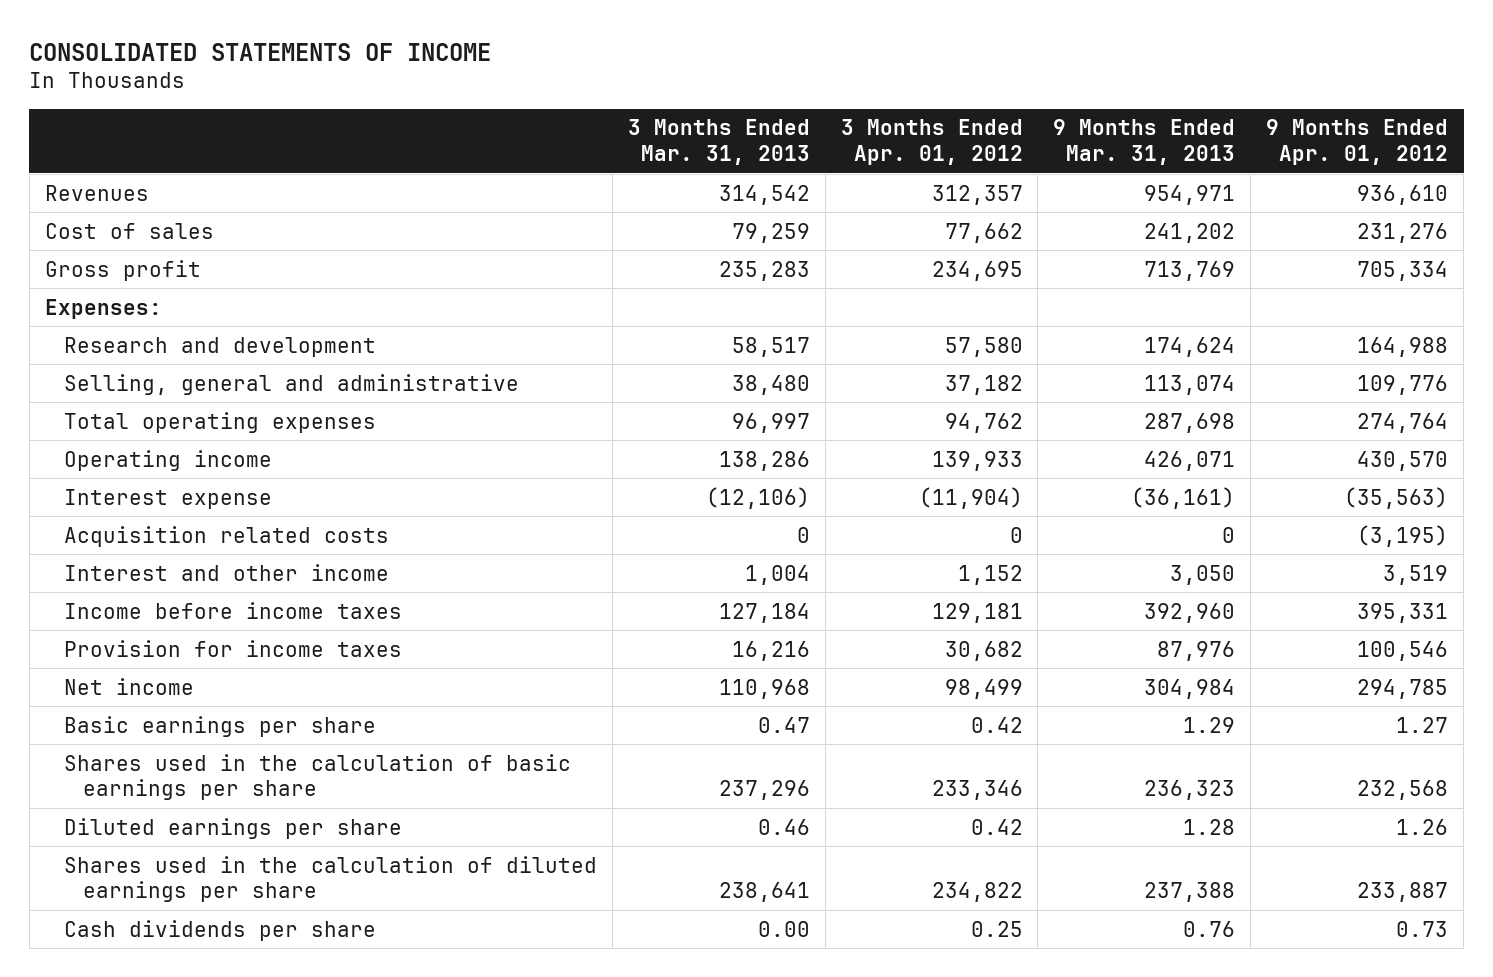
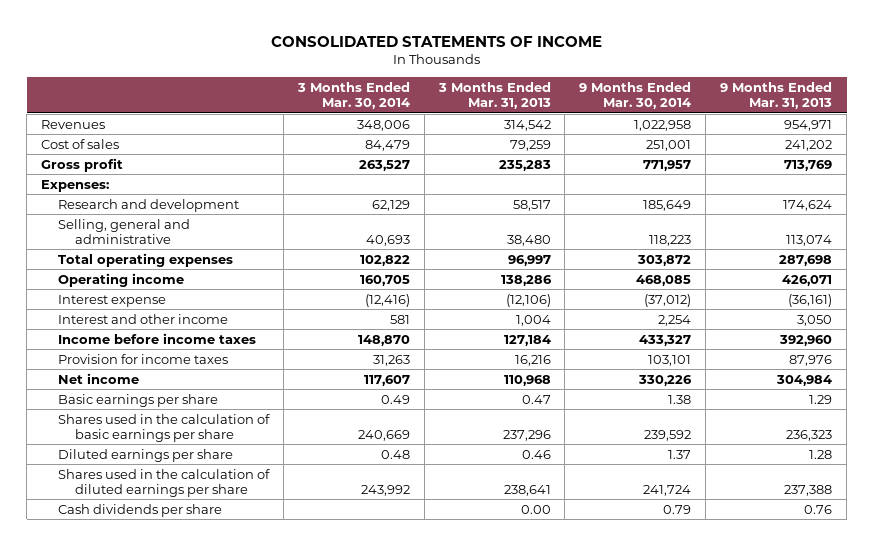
[840,119,1023,165] 3 Months Ended Apr. 01, 2012 -> none
[1266,119,1449,165] 9 Months Ended Apr. 01, 2012 -> none
none -> [296,81,410,110] 3 Months Ended Mar. 30, 2014
none -> [579,81,692,110] 9 Months Ended Mar. 30, 2014
[63,525,389,547] Acquisition related costs -> none

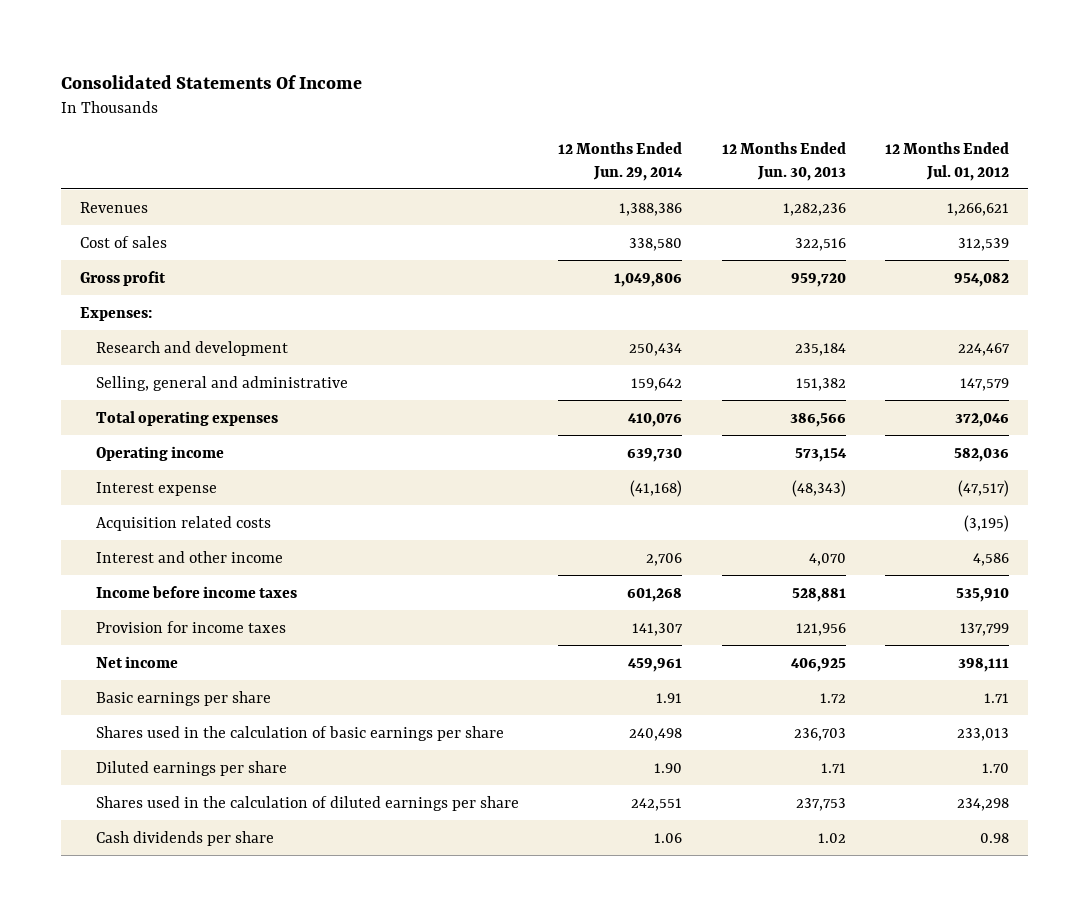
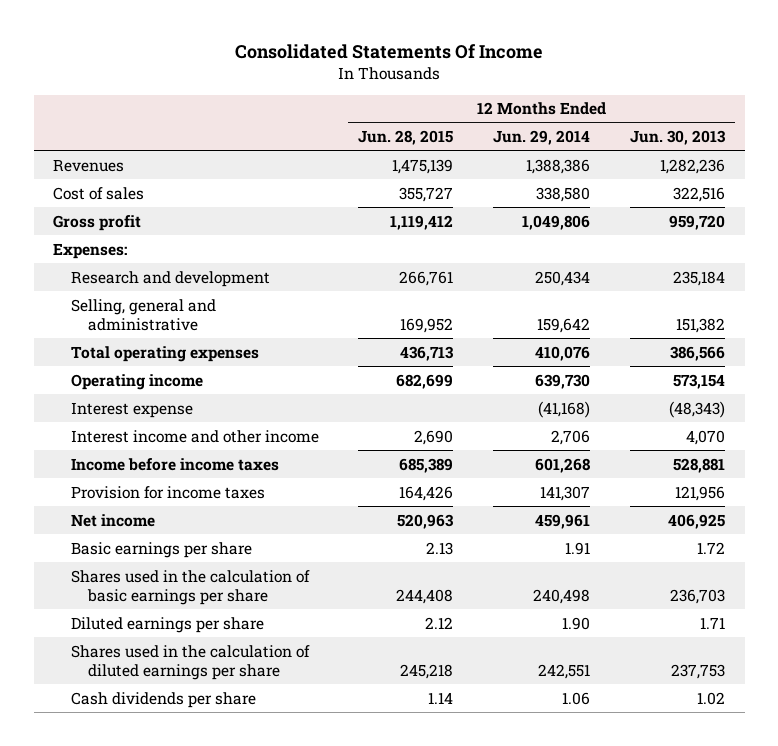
[884,141,1009,181] 12 Months Ended Jul. 01, 2012 -> none
none -> [358,130,454,146] Jun. 28, 2015
[96,515,272,531] Acquisition related costs -> none
[96,550,284,563] Interest and other income -> [70,429,319,443] Interest income and other income

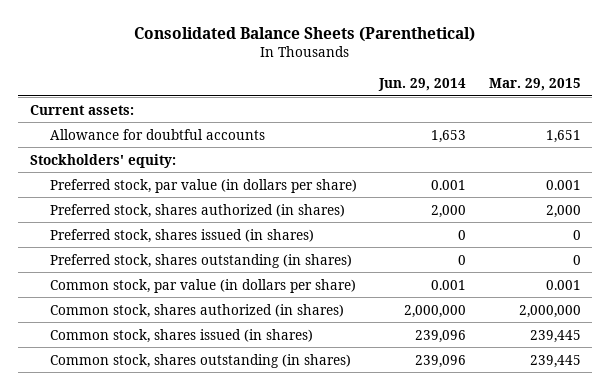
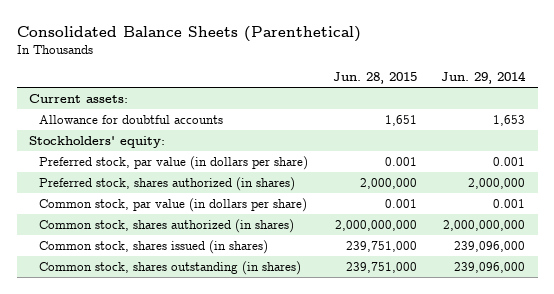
[488,77,581,91] Mar. 29, 2015 -> none
none -> [332,72,417,85] Jun. 28, 2015
[50,228,315,243] Preferred stock, shares issued (in shares) -> none
[50,253,353,268] Preferred stock, shares outstanding (in shares) -> none
[431,204,467,218] 2,000 -> [468,177,526,189] 2,000,000
[404,304,467,318] 2,000,000 -> [443,219,526,231] 2,000,000,000
[415,329,467,343] 239,096 -> [454,240,526,252] 239,096,000
[415,354,467,368] 239,096 -> [454,261,526,273] 239,096,000

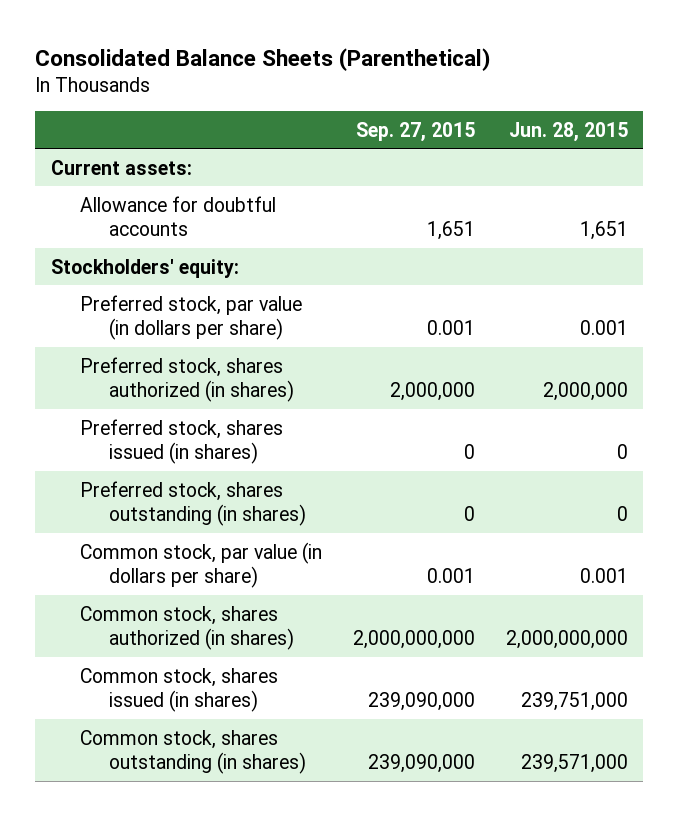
[441,71,527,85] Jun. 29, 2014 -> none
none -> [355,121,475,142] Sep. 27, 2015
none -> [80,418,284,465] Preferred stock, shares issued (in shares)
none -> [80,480,307,527] Preferred stock, shares outstanding (in shares)
[345,261,417,273] 239,751,000 -> [520,754,628,774] 239,571,000

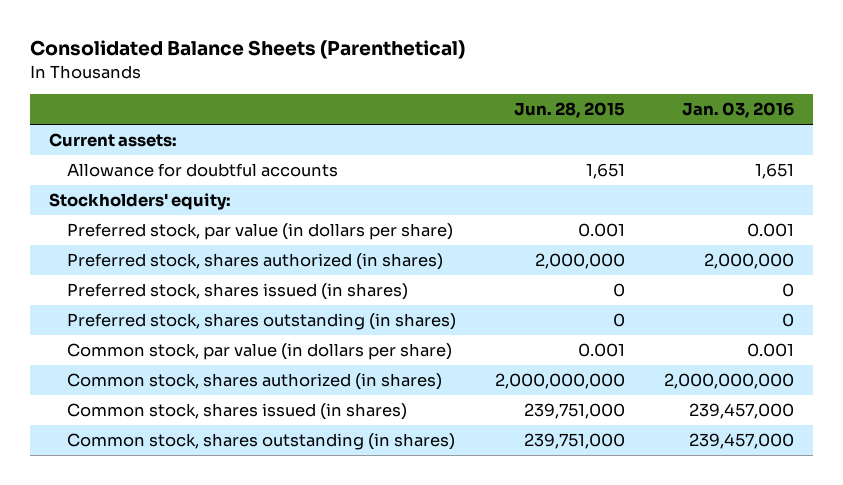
[355,121,475,142] Sep. 27, 2015 -> none
none -> [681,102,794,119] Jan. 03, 2016
[520,754,628,774] 239,571,000 -> [523,432,625,449] 239,751,000

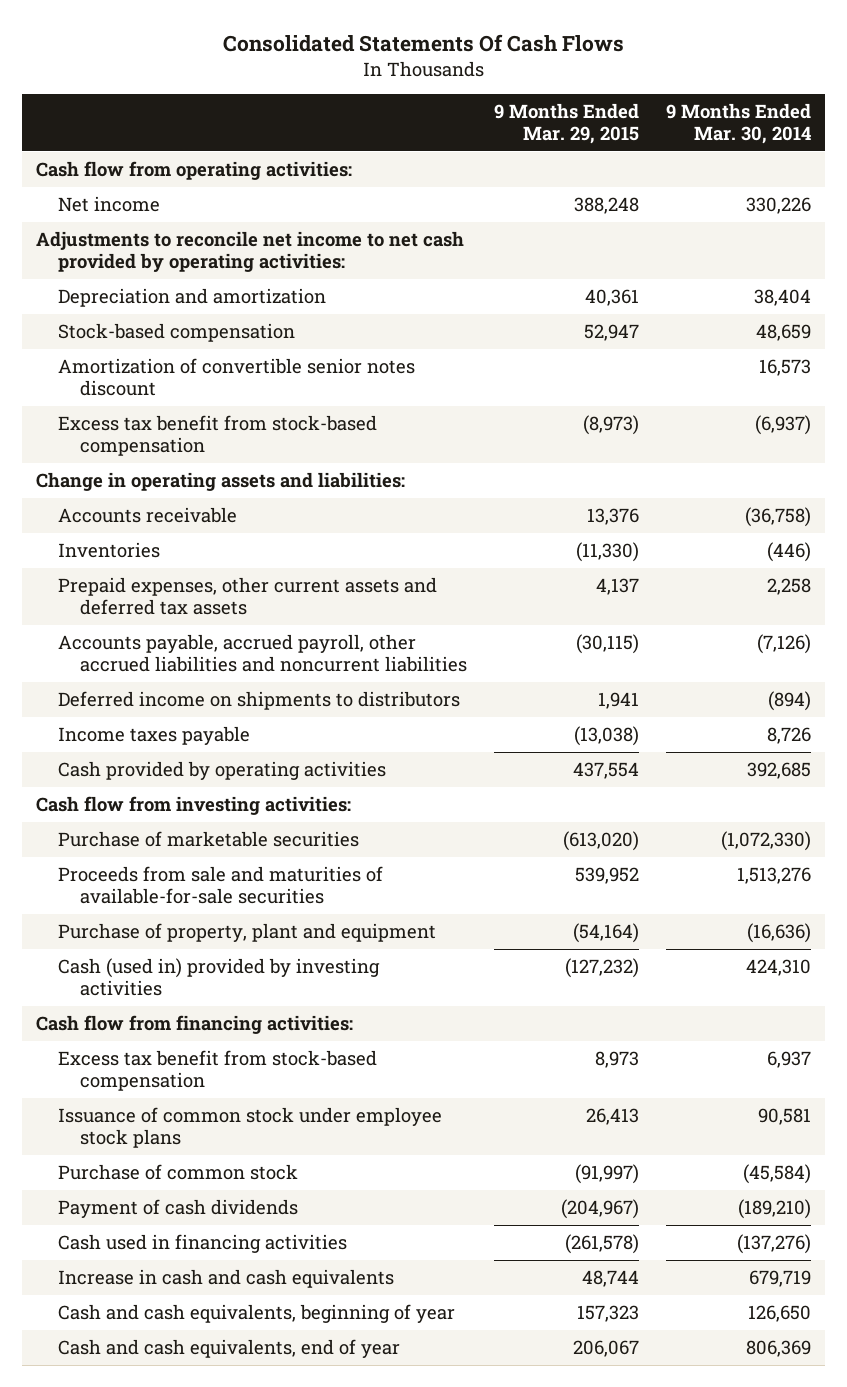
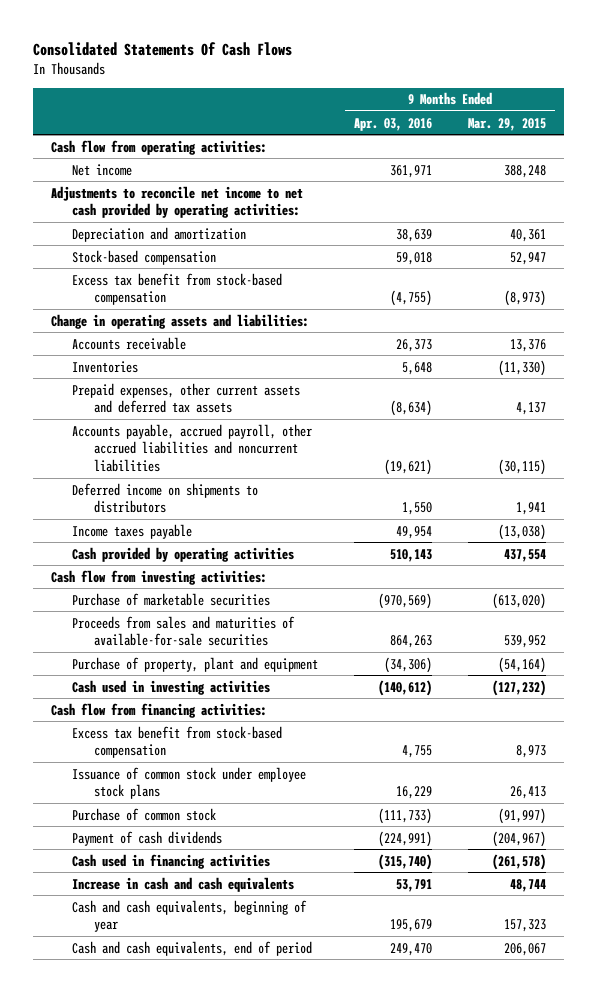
[666,102,812,144] 9 Months Ended Mar. 30, 2014 -> none
none -> [354,117,433,131] Apr. 03, 2016
[57,357,415,396] Amortization of convertible senior notes discount -> none
[57,865,383,904] Proceeds from sale and maturities of available-for-sale securities -> [72,615,296,647] Proceeds from sales and maturities of available-for-sale securities
[57,957,380,996] Cash (used in) provided by investing activities -> [72,679,271,695] Cash used in investing activities
[57,1338,400,1358] Cash and cash equivalents, end of year -> [72,940,313,956] Cash and cash equivalents, end of period

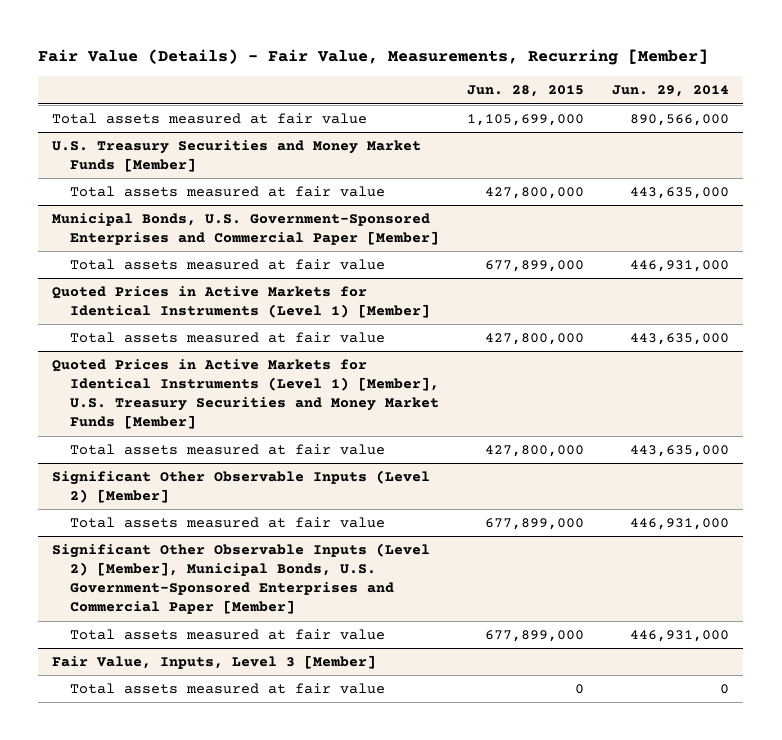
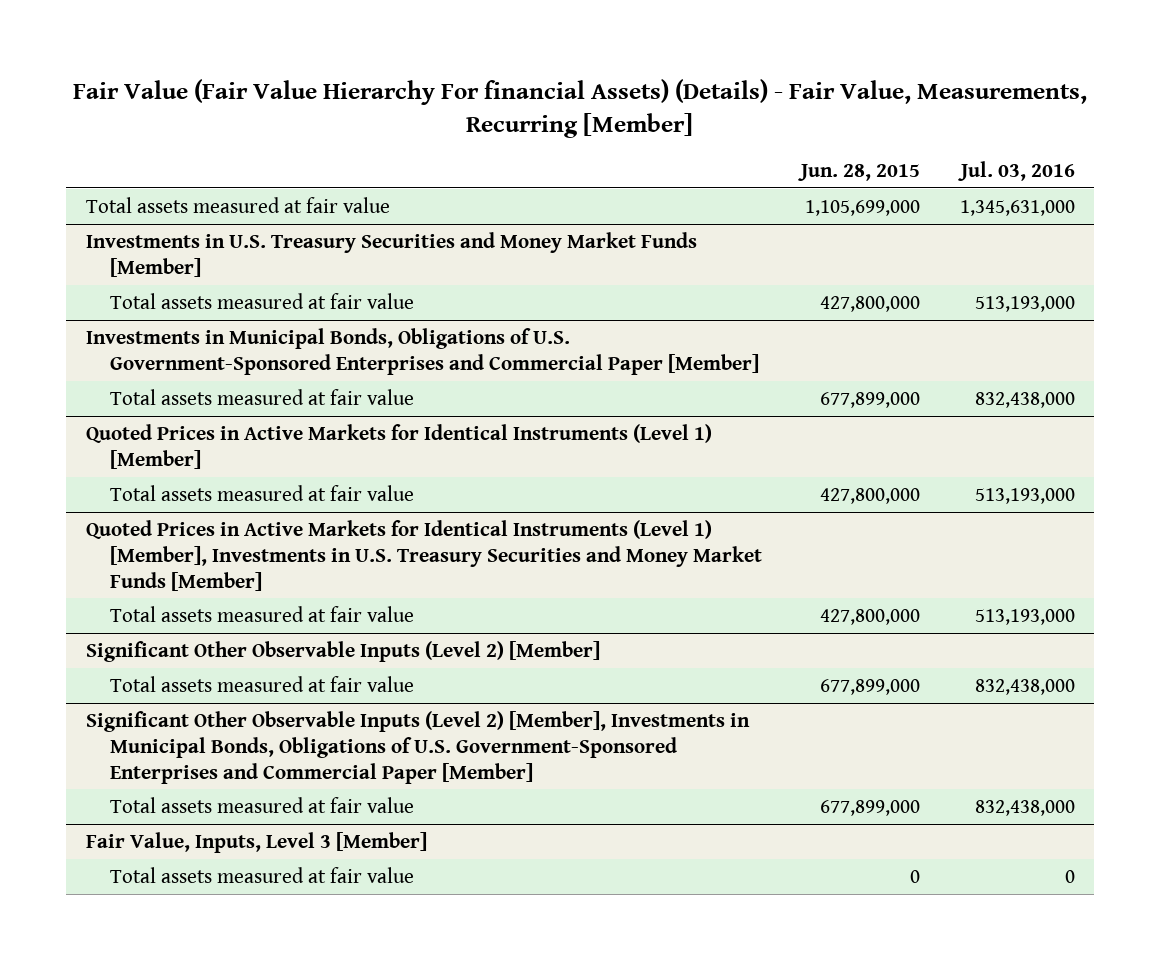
[38,49,709,66] Fair Value (Details) - Fair Value, Measurements, Recurring [Member] -> [73,79,1088,138] Fair Value (Fair Value Hierarchy For financial Assets) (Details) - Fair Value, Measurements, Recurring [Member]
[612,85,730,98] Jun. 29, 2014 -> none
none -> [957,160,1075,181] Jul. 03, 2016
[52,140,422,173] U.S. Treasury Securities and Money Market Funds [Member] -> [85,231,697,277] Investments in U.S. Treasury Securities and Money Market Funds [Member]
[52,213,439,246] Municipal Bonds, U.S. Government-Sponsored Enterprises and Commercial Paper [Member] -> [85,327,759,375] Investments in Municipal Bonds, Obligations of U.S. Government-Sponsored Enterprises and Commercial Paper [Member]
[52,359,439,430] Quoted Prices in Active Markets for Identical Instruments (Level 1) [Member], U.S. Treasury Securities and Money Market Funds [Member] -> [85,519,762,591] Quoted Prices in Active Markets for Identical Instruments (Level 1) [Member], Investments in U.S. Treasury Securities and Money Market Funds [Member]
[52,543,431,615] Significant Other Observable Inputs (Level 2) [Member], Municipal Bonds, U.S. Government-Sponsored Enterprises and Commercial Paper [Member] -> [85,710,750,784] Significant Other Observable Inputs (Level 2) [Member], Investments in Municipal Bonds, Obligations of U.S. Government-Sponsored Enterprises and Commercial Paper [Member]

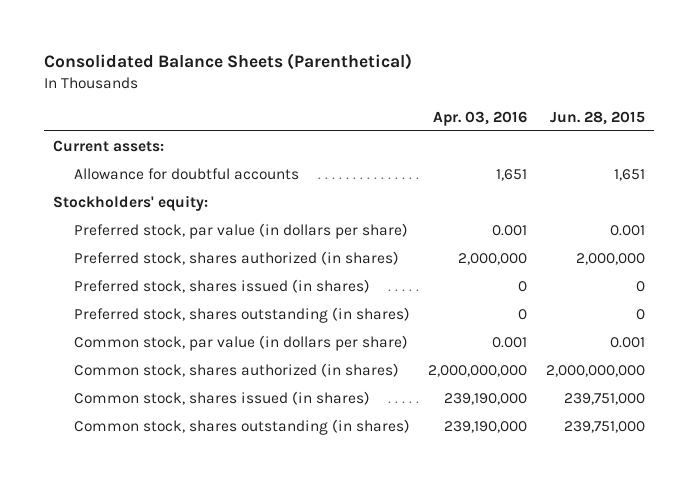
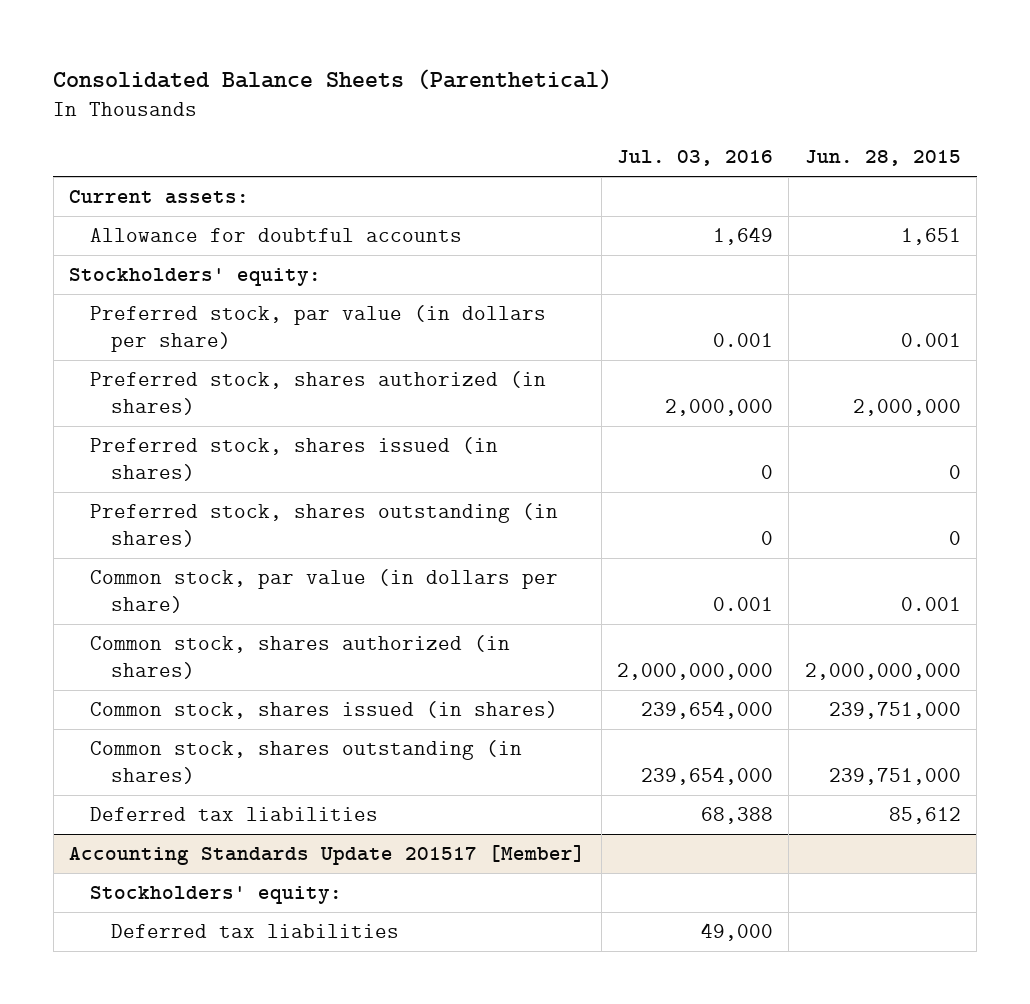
[433,110,528,126] Apr. 03, 2016 -> none
none -> [617,150,774,167] Jul. 03, 2016
none -> [89,806,378,821] Deferred tax liabilities
none -> [69,844,586,865] Accounting Standards Update 201517 [Member]
none -> [89,885,342,904] Stockholders' equity:
none -> [110,923,399,938] Deferred tax liabilities

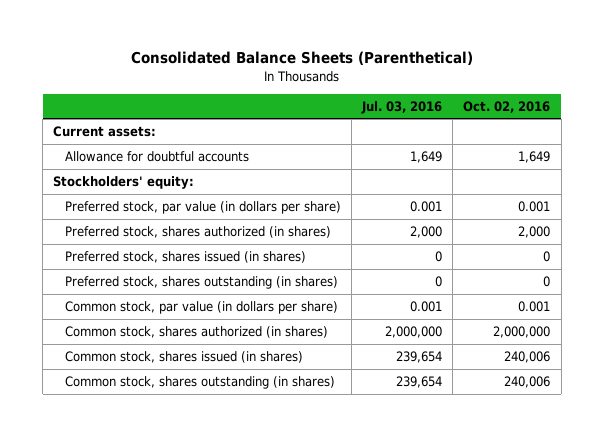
[804,150,961,167] Jun. 28, 2015 -> none
none -> [463,100,551,113] Oct. 02, 2016
[665,399,774,417] 2,000,000 -> [410,226,443,239] 2,000
[89,806,378,821] Deferred tax liabilities -> none
[69,844,586,865] Accounting Standards Update 201517 [Member] -> none
[89,885,342,904] Stockholders' equity: -> none
[110,923,399,938] Deferred tax liabilities -> none
[617,663,774,681] 2,000,000,000 -> [385,326,443,339] 2,000,000
[641,700,774,719] 239,654,000 -> [396,351,443,364] 239,654
[641,767,774,786] 239,654,000 -> [396,376,443,389] 239,654

